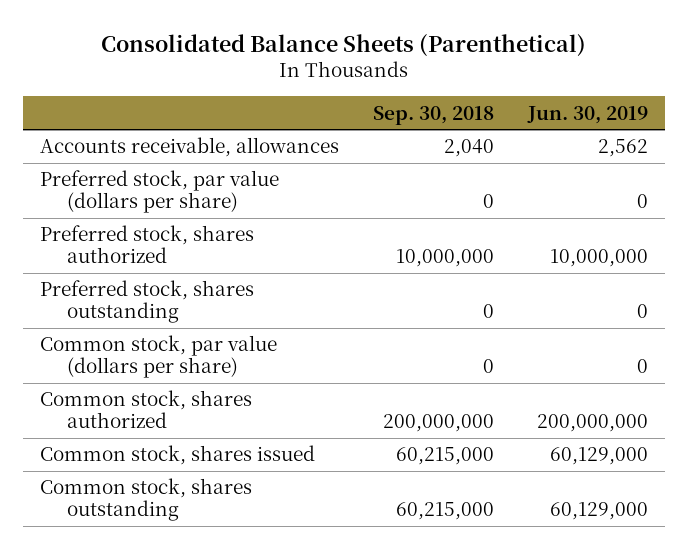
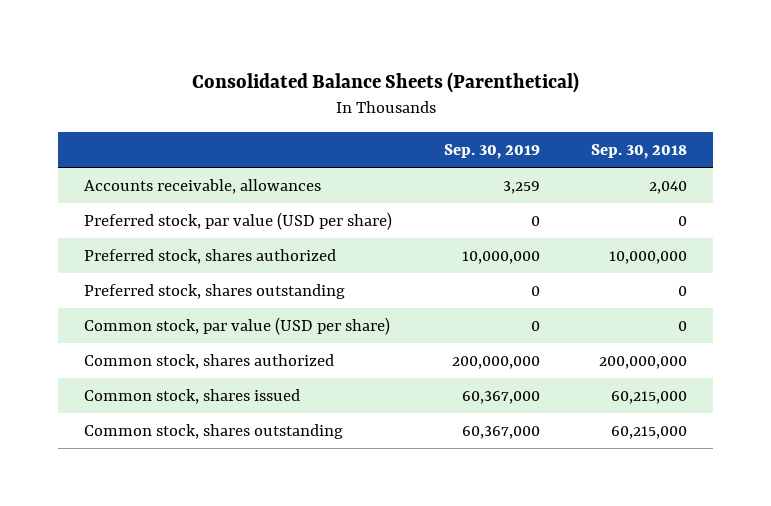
[527,105,649,124] Jun. 30, 2019 -> none
none -> [443,144,540,160] Sep. 30, 2019
[39,170,279,214] Preferred stock, par value (dollars per share) -> [84,211,393,230] Preferred stock, par value (USD per share)
[39,335,277,379] Common stock, par value (dollars per share) -> [84,316,391,335] Common stock, par value (USD per share)

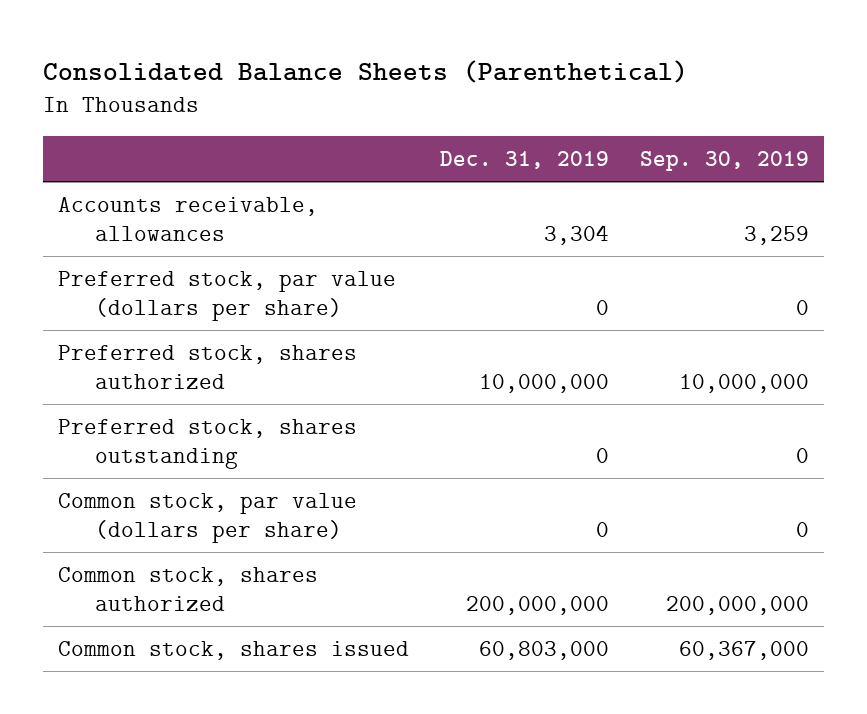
[591,144,688,160] Sep. 30, 2018 -> none
none -> [439,151,609,170] Dec. 31, 2019
[84,211,393,230] Preferred stock, par value (USD per share) -> [58,270,397,322] Preferred stock, par value (dollars per share)
[84,316,391,335] Common stock, par value (USD per share) -> [58,492,358,544] Common stock, par value (dollars per share)
[84,423,344,439] Common stock, shares outstanding -> none

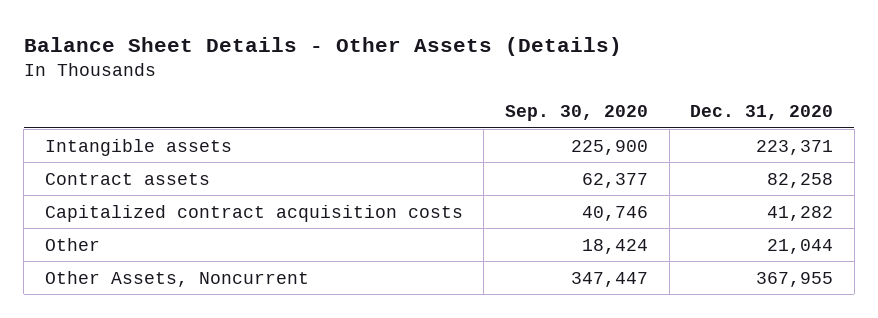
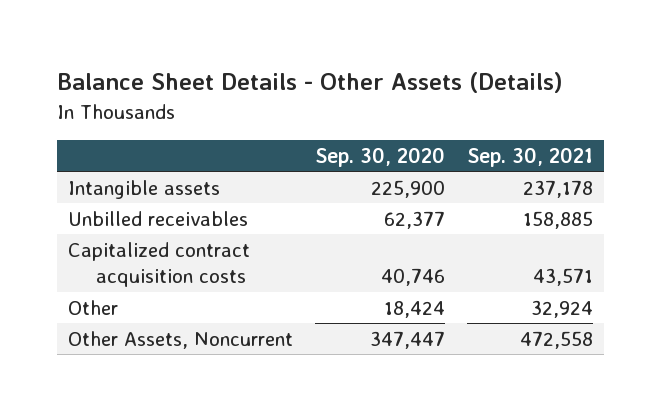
[690,105,834,121] Dec. 31, 2020 -> none
none -> [467,146,594,167] Sep. 30, 2021
[44,172,210,185] Contract assets -> [68,210,249,226] Unbilled receivables

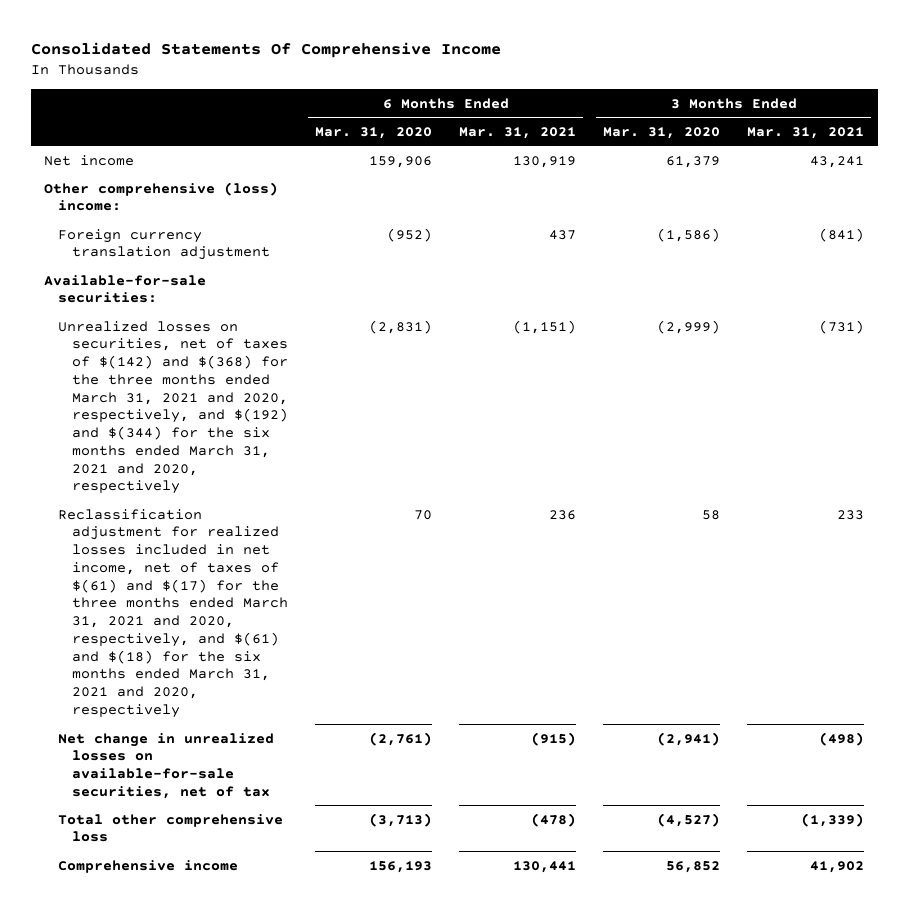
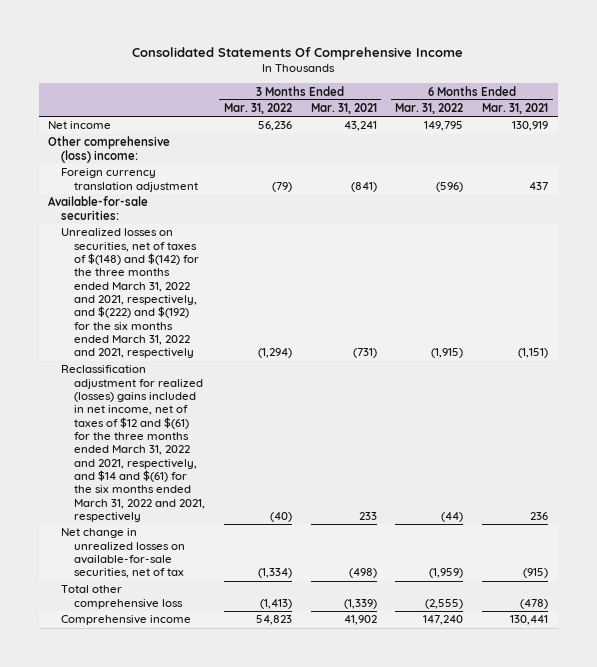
[315,126,433,139] Mar. 31, 2020 -> none
[603,126,721,139] Mar. 31, 2020 -> none
none -> [223,103,292,115] Mar. 31, 2022
none -> [395,103,464,115] Mar. 31, 2022
[58,320,289,495] Unrealized losses on securities, net of taxes of $(142) and $(368) for the three months ended March 31, 2021 and 2020, respectively, and $(192) and $(344) for the six months ended March 31, 2021 and 2020, respectively -> [61,228,200,359] Unrealized losses on securities, net of taxes of $(148) and $(142) for the three months ended March 31, 2022 and 2021, respectively, and $(222) and $(192) for the six months ended March 31, 2022 and 2021, respectively
[58,508,289,718] Reclassification adjustment for realized losses included in net income, net of taxes of $(61) and $(17) for the three months ended March 31, 2021 and 2020, respectively, and $(61) and $(18) for the six months ended March 31, 2021 and 2020, respectively -> [61,365,206,522] Reclassification adjustment for realized (losses) gains included in net income, net of taxes of $12 and $(61) for the three months ended March 31, 2022 and 2021, respectively, and $14 and $(61) for the six months ended March 31, 2022 and 2021, respectively

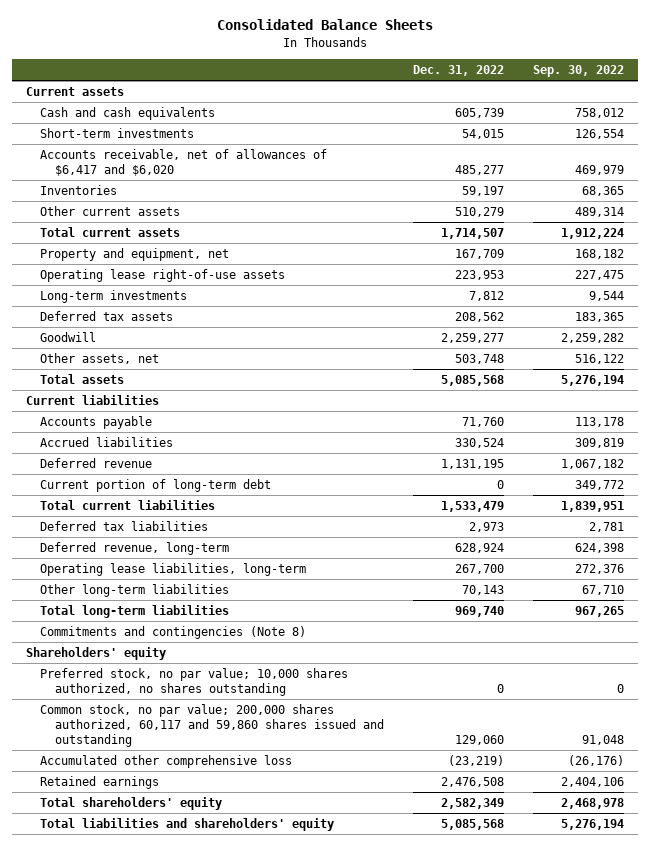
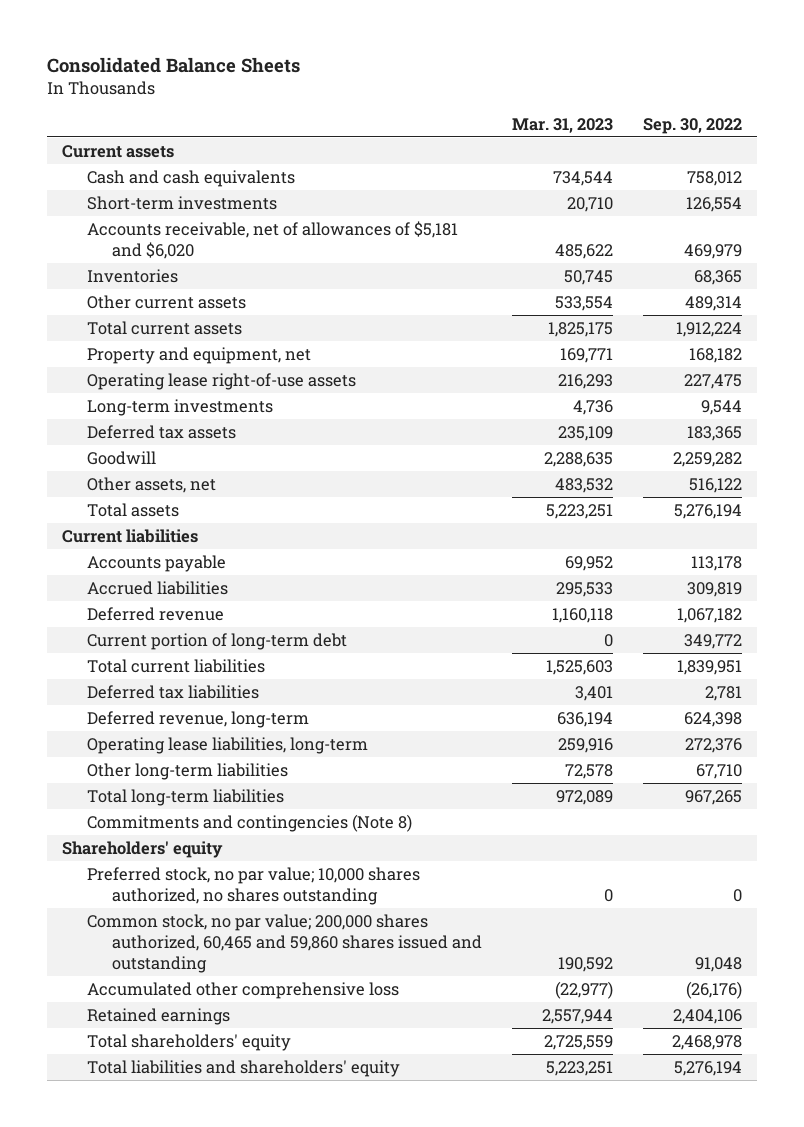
[412,64,504,76] Dec. 31, 2022 -> none
none -> [511,117,613,133] Mar. 31, 2023
[40,149,328,176] Accounts receivable, net of allowances of $6,417 and $6,020 -> [86,220,458,259] Accounts receivable, net of allowances of $5,181 and $6,020
[40,704,384,747] Common stock, no par value; 200,000 shares authorized, 60,117 and 59,860 shares issued and outstanding -> [86,913,482,973] Common stock, no par value; 200,000 shares authorized, 60,465 and 59,860 shares issued and outstanding

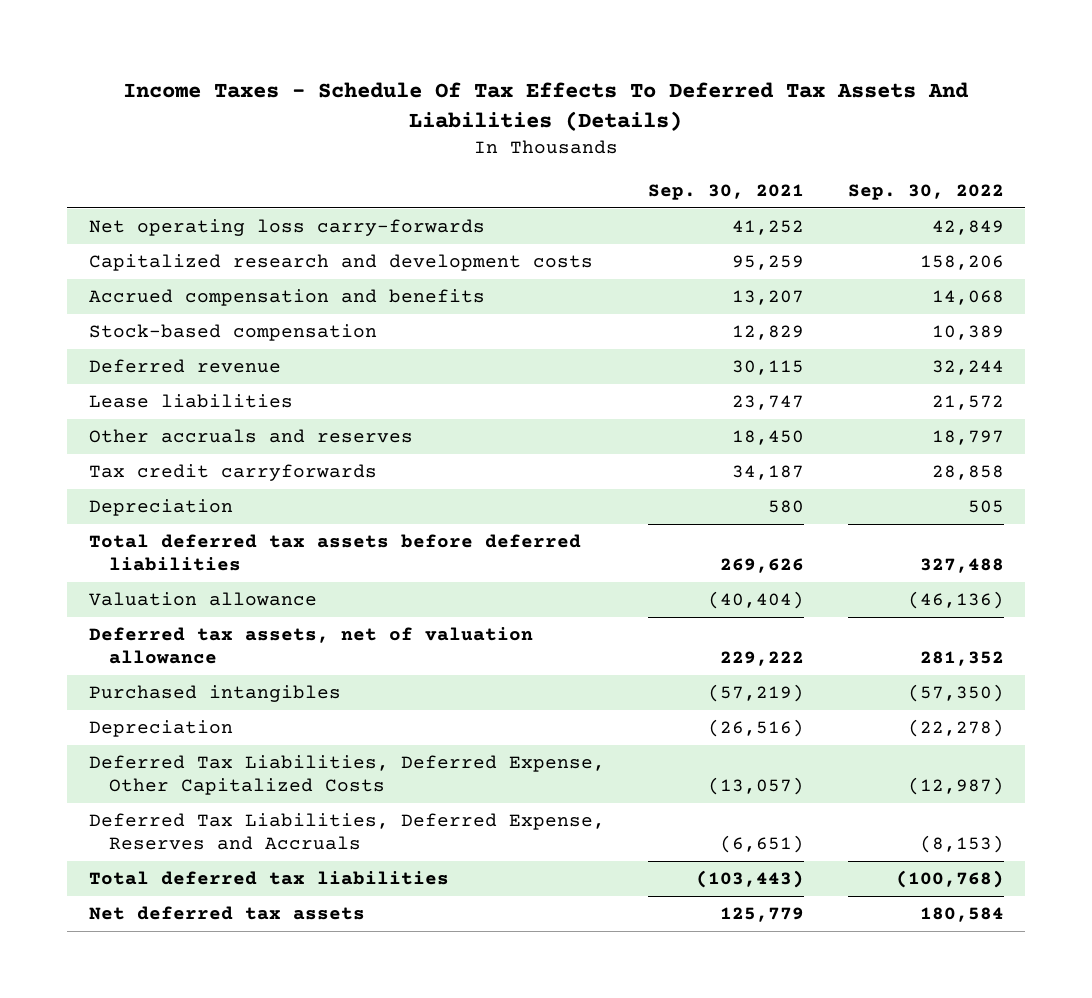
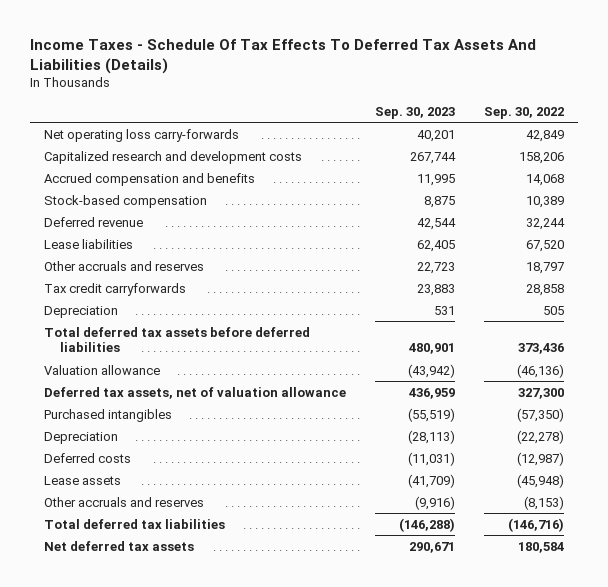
[648,183,805,200] Sep. 30, 2021 -> none
none -> [374,106,455,119] Sep. 30, 2023
[931,395,1004,411] 21,572 -> [525,239,564,252] 67,520
[919,557,1004,573] 327,488 -> [517,342,564,354] 373,436
[919,650,1004,666] 281,352 -> [517,387,564,399] 327,300
[88,755,605,795] Deferred Tax Liabilities, Deferred Expense, Other Capitalized Costs -> [43,452,131,463] Deferred costs
none -> [43,475,121,485] Lease assets
[88,813,605,850] Deferred Tax Liabilities, Deferred Expense, Reserves and Accruals -> [43,496,204,507] Other accruals and reserves
[895,870,1004,889] (100,768) -> [507,517,564,532] (146,716)

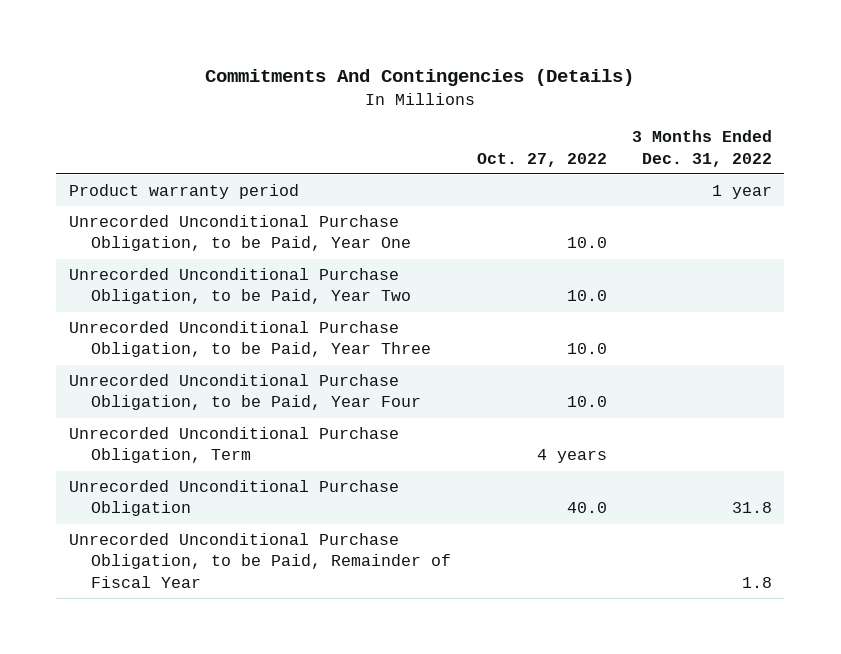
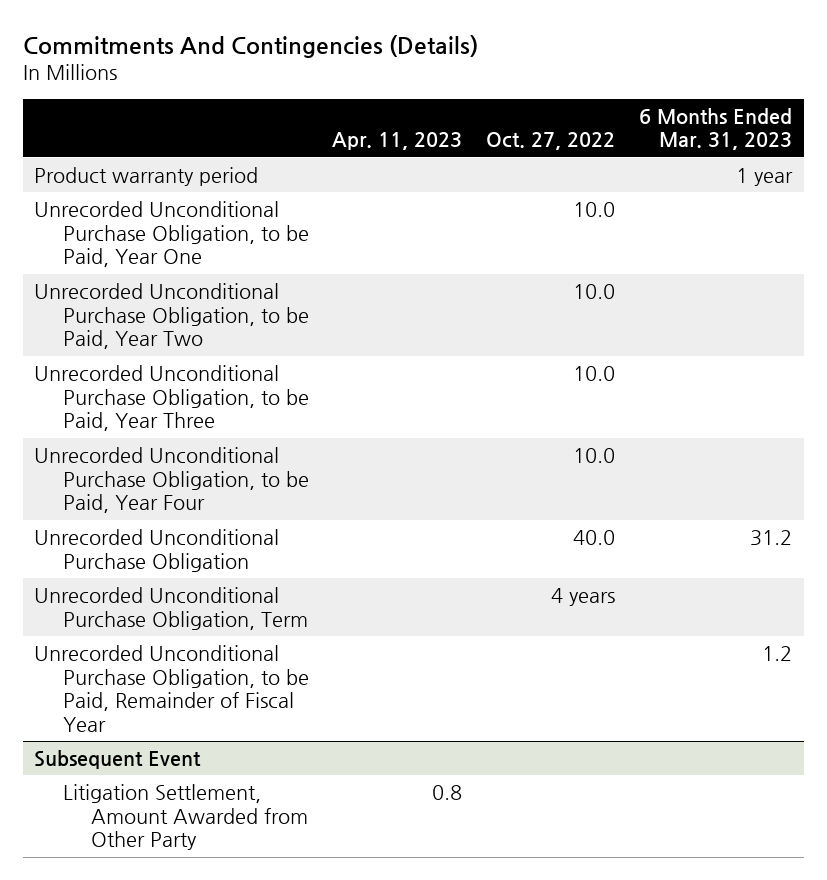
[631,130,772,167] 3 Months Ended Dec. 31, 2022 -> none
none -> [332,132,463,151] Apr. 11, 2023
none -> [639,107,793,151] 6 Months Ended Mar. 31, 2023
[69,427,400,464] Unrecorded Unconditional Purchase Obligation, Term -> [34,586,308,630] Unrecorded Unconditional Purchase Obligation, Term
none -> [34,749,202,769] Subsequent Event
none -> [62,783,308,851] Litigation Settlement, Amount Awarded from Other Party

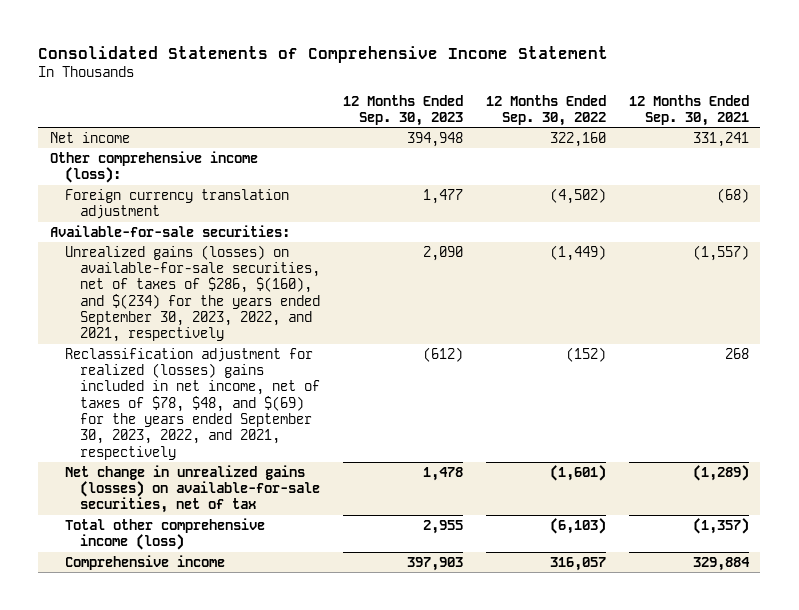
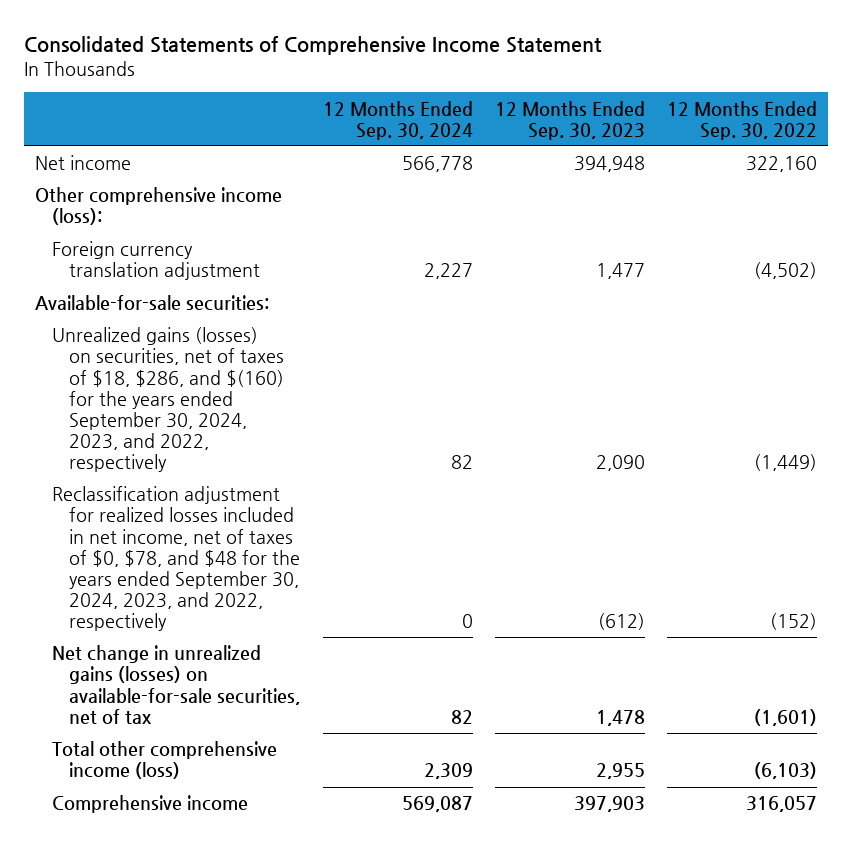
[628,94,749,126] 12 Months Ended Sep. 30, 2021 -> none
none -> [322,100,473,140] 12 Months Ended Sep. 30, 2024
[64,244,320,343] Unrealized gains (losses) on available-for-sale securities, net of taxes of $286, $(160), and $(234) for the years ended September 30, 2023, 2022, and 2021, respectively -> [52,327,285,472] Unrealized gains (losses) on securities, net of taxes of $18, $286, and $(160) for the years ended September 30, 2024, 2023, and 2022, respectively
[64,347,320,460] Reclassification adjustment for realized (losses) gains included in net income, net of taxes of $78, $48, and $(69) for the years ended September 30, 2023, 2022, and 2021, respectively -> [52,486,301,631] Reclassification adjustment for realized losses included in net income, net of taxes of $0, $78, and $48 for the years ended September 30, 2024, 2023, and 2022, respectively

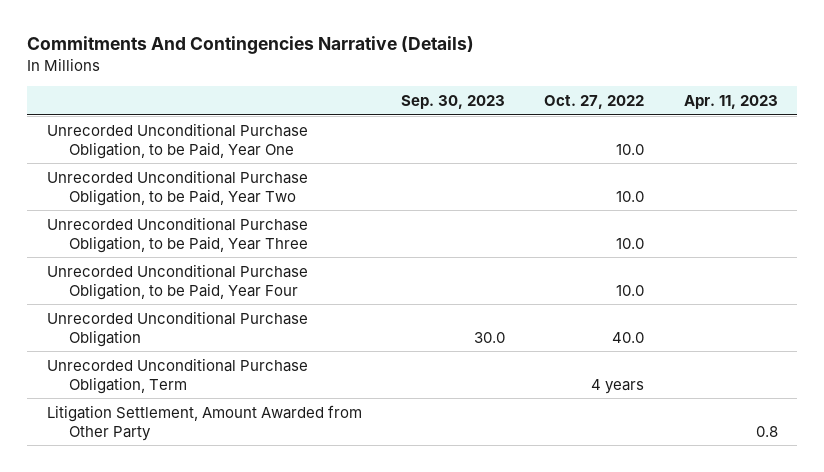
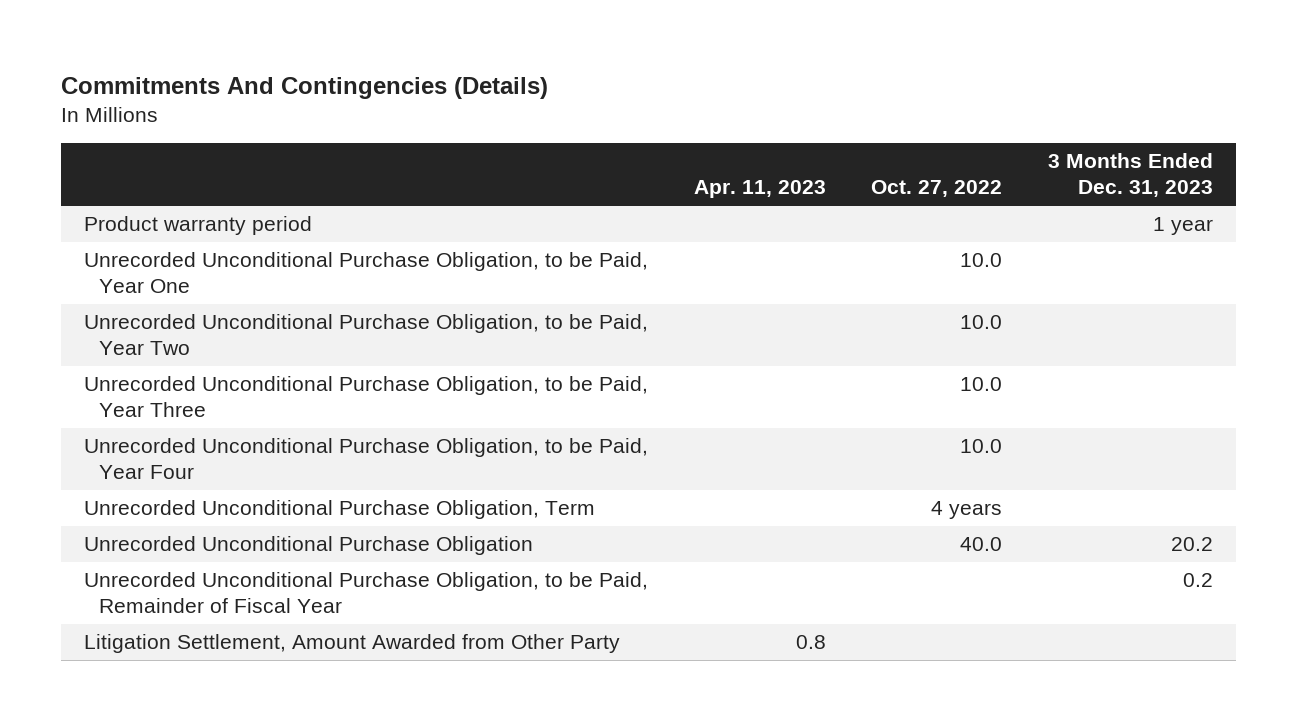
[26,36,474,55] Commitments And Contingencies Narrative (Details) -> [61,76,549,99] Commitments And Contingencies (Details)
[400,94,505,109] Sep. 30, 2023 -> none
none -> [1048,153,1214,197] 3 Months Ended Dec. 31, 2023
none -> [84,216,313,236] Product warranty period
[46,310,308,347] Unrecorded Unconditional Purchase Obligation -> [84,536,534,556] Unrecorded Unconditional Purchase Obligation
none -> [84,572,649,614] Unrecorded Unconditional Purchase Obligation, to be Paid, Remainder of Fiscal Year

